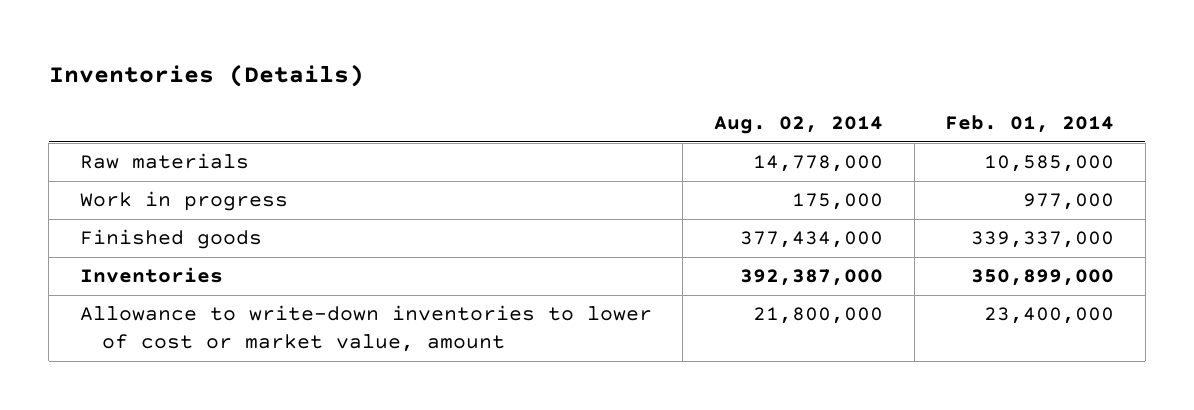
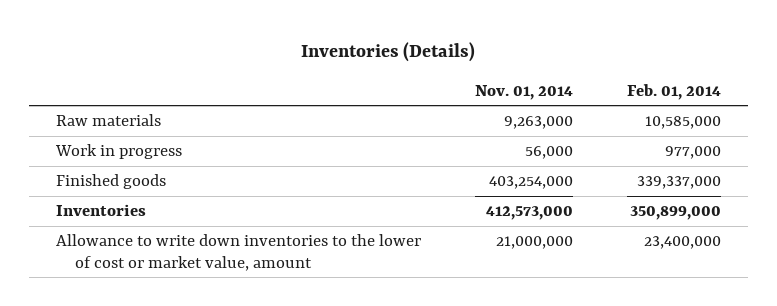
[714,116,884,135] Aug. 02, 2014 -> none
none -> [474,84,573,100] Nov. 01, 2014
[79,305,652,353] Allowance to write-down inventories to lower of cost or market value, amount -> [55,234,421,271] Allowance to write down inventories to the lower of cost or market value, amount

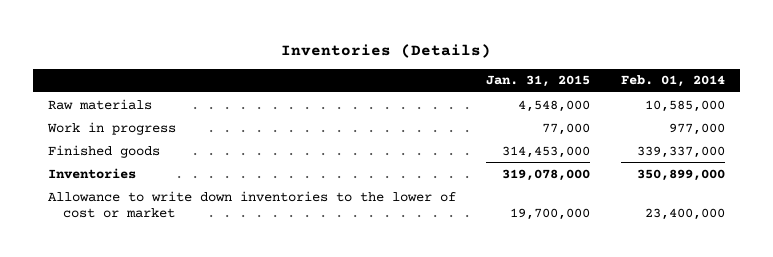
[474,84,573,100] Nov. 01, 2014 -> none
none -> [486,75,591,88] Jan. 31, 2015
[55,234,421,271] Allowance to write down inventories to the lower of cost or market value, amount -> [48,190,457,218] Allowance to write down inventories to the lower of cost or market

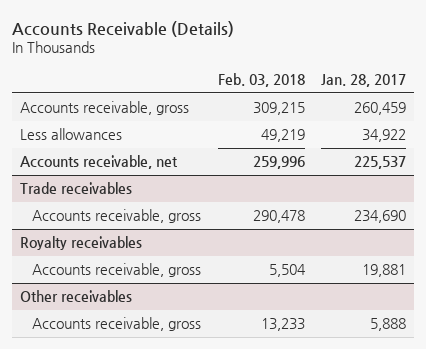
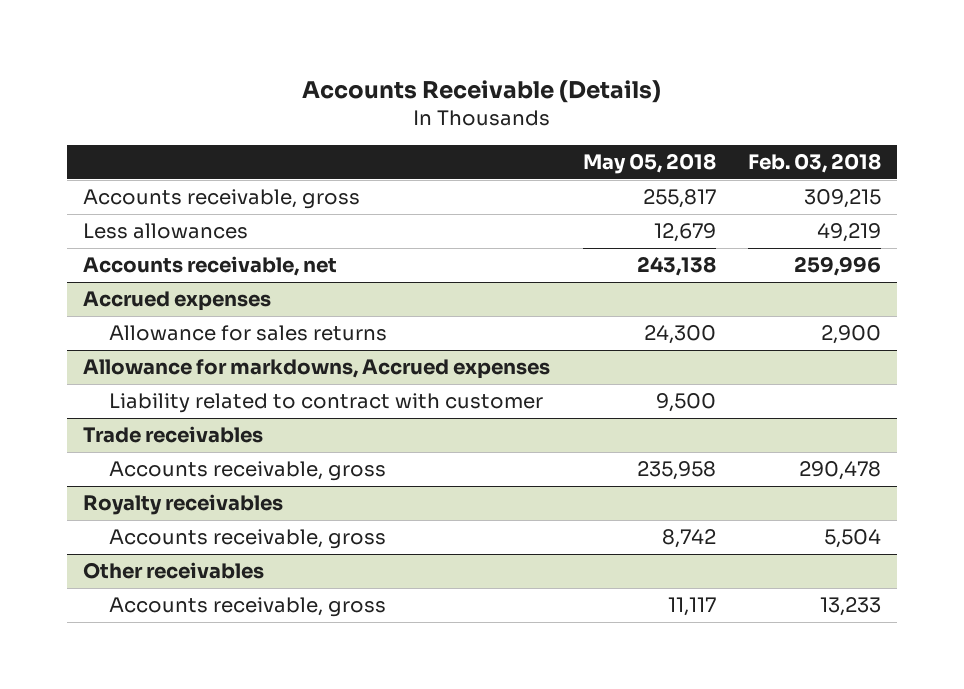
[321,74,407,88] Jan. 28, 2017 -> none
none -> [582,153,716,175] May 05, 2018
none -> [82,291,271,312] Accrued expenses
none -> [109,325,388,342] Allowance for sales returns
none -> [82,359,550,380] Allowance for markdowns, Accrued expenses
none -> [109,393,544,414] Liability related to contract with customer

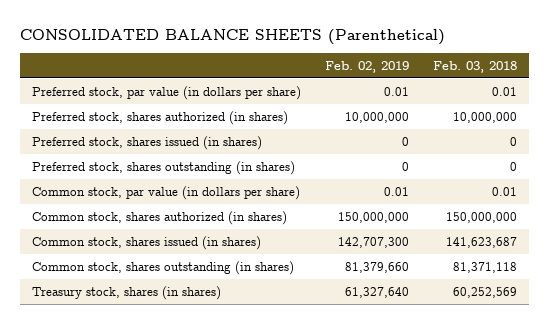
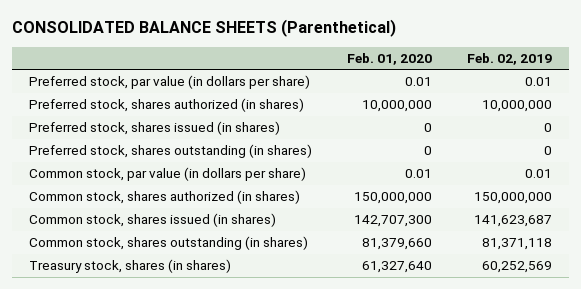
[432,61,517,74] Feb. 03, 2018 -> none
none -> [347,52,433,65] Feb. 01, 2020
[337,236,409,248] 142,707,300 -> [473,215,552,228] 141,623,687
[344,261,409,273] 81,379,660 -> [481,238,552,251] 81,371,118
[344,286,409,298] 61,327,640 -> [481,261,552,274] 60,252,569

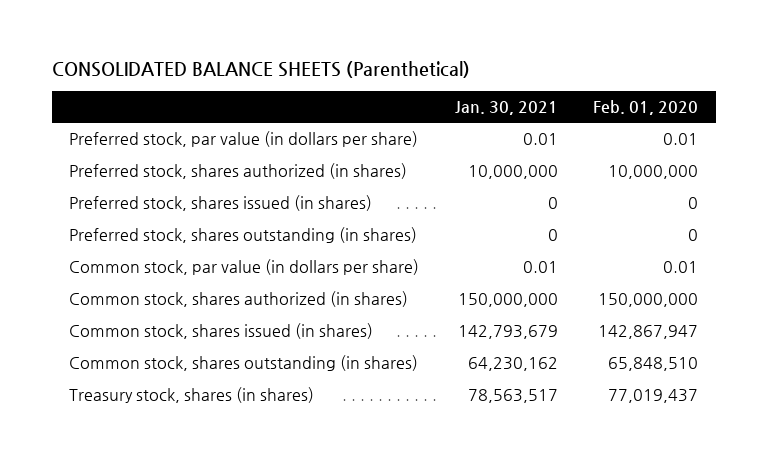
[466,52,552,65] Feb. 02, 2019 -> none
none -> [454,100,558,115] Jan. 30, 2021
[354,215,433,228] 142,707,300 -> [598,325,699,340] 142,867,947
[362,238,433,251] 81,379,660 -> [608,357,699,372] 65,848,510
[362,261,433,274] 61,327,640 -> [608,389,699,404] 77,019,437

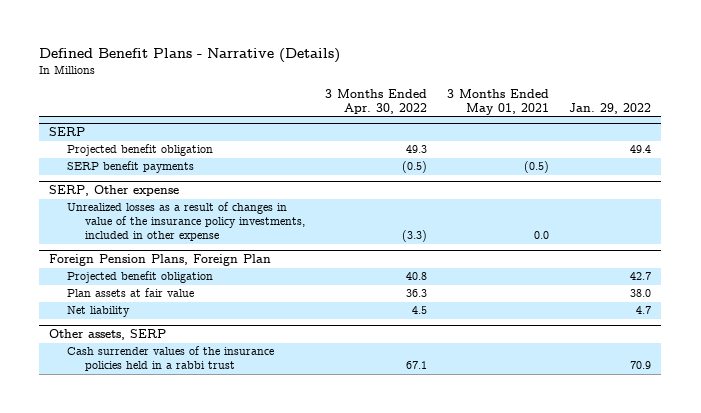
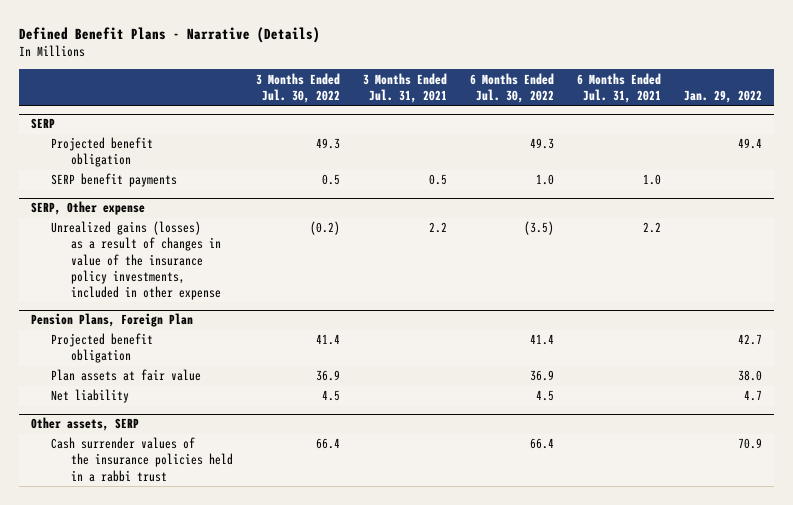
[324,89,427,114] 3 Months Ended Apr. 30, 2022 -> none
[447,89,550,115] 3 Months Ended May 01, 2021 -> none
none -> [255,72,340,103] 3 Months Ended Jul. 30, 2022
none -> [362,72,447,103] 3 Months Ended Jul. 31, 2021
none -> [469,72,554,103] 6 Months Ended Jul. 30, 2022
none -> [577,72,662,103] 6 Months Ended Jul. 31, 2021
[67,202,305,242] Unrealized losses as a result of changes in value of the insurance policy investments, included in other expense -> [50,221,221,301] Unrealized gains (losses) as a result of changes in value of the insurance policy investments, included in other expense
[49,254,272,267] Foreign Pension Plans, Foreign Plan -> [30,313,193,328] Pension Plans, Foreign Plan

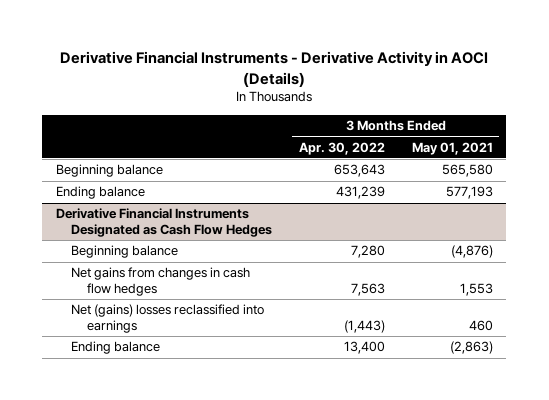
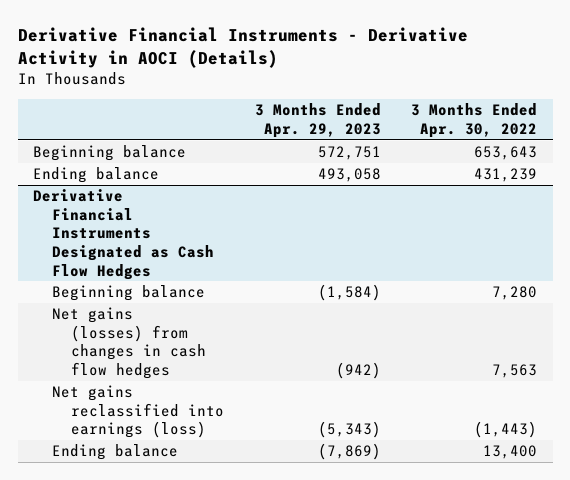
[411,141,493,155] May 01, 2021 -> none
none -> [254,103,381,139] 3 Months Ended Apr. 29, 2023
[71,267,251,297] Net gains from changes in cash flow hedges -> [51,307,206,379] Net gains (losses) from changes in cash flow hedges
[71,304,265,334] Net (gains) losses reclassified into earnings -> [51,385,224,439] Net gains reclassified into earnings (loss)

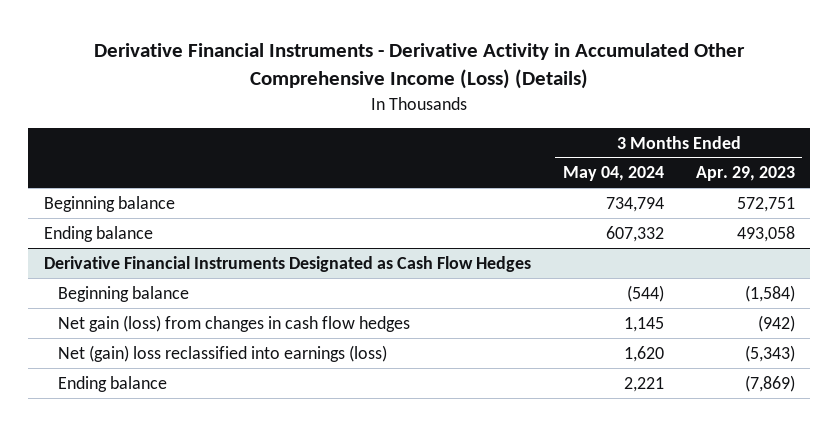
[17,26,468,69] Derivative Financial Instruments - Derivative Activity in AOCI (Details) -> [94,42,746,89] Derivative Financial Instruments - Derivative Activity in Accumulated Other Comprehensive Income (Loss) (Details)
[411,103,538,139] 3 Months Ended Apr. 30, 2022 -> none
none -> [562,166,664,182] May 04, 2024
[51,307,206,379] Net gains (losses) from changes in cash flow hedges -> [57,314,410,332] Net gain (loss) from changes in cash flow hedges
[51,385,224,439] Net gains reclassified into earnings (loss) -> [57,344,387,362] Net (gain) loss reclassified into earnings (loss)

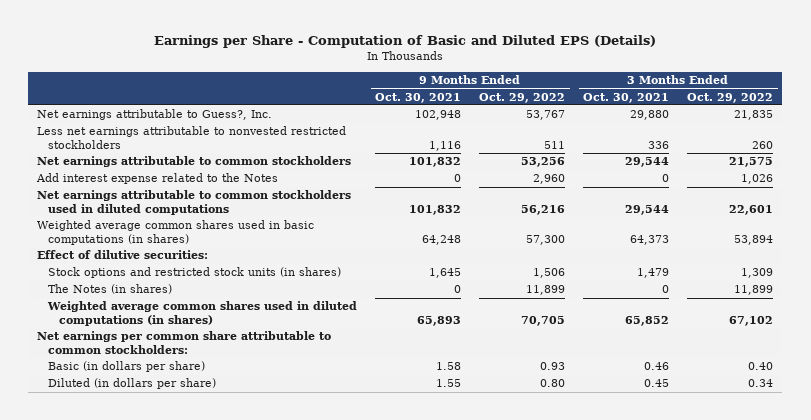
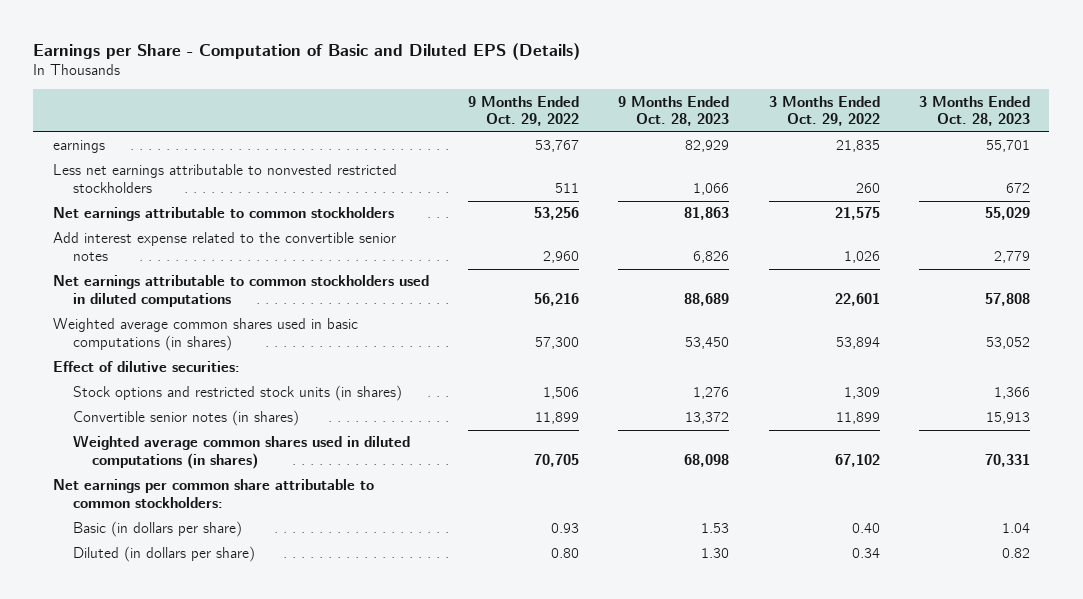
[375,92,462,103] Oct. 30, 2021 -> none
[583,92,670,103] Oct. 30, 2021 -> none
none -> [618,95,730,127] 9 Months Ended Oct. 28, 2023
none -> [918,95,1030,127] 3 Months Ended Oct. 28, 2023
[37,109,273,121] Net earnings attributable to Guess?, Inc. -> [52,140,105,154] earnings
[36,173,279,185] Add interest expense related to the Notes -> [52,232,396,262] Add interest expense related to the convertible senior notes
[48,284,173,295] The Notes (in shares) -> [72,410,299,427] Convertible senior notes (in shares)

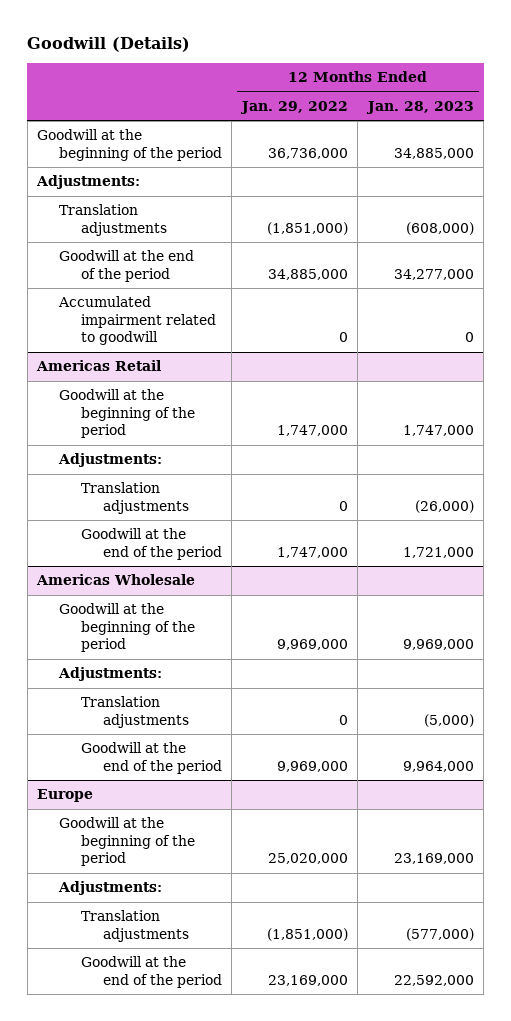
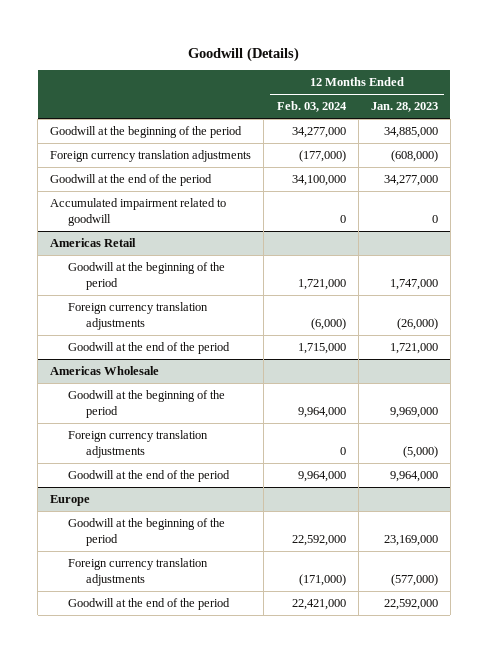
[239,100,348,114] Jan. 29, 2022 -> none
none -> [276,101,347,113] Feb. 03, 2024
[36,175,141,190] Adjustments: -> none
[59,204,167,236] Translation adjustments -> [50,150,252,163] Foreign currency translation adjustments
[58,453,163,468] Adjustments: -> none
[80,482,189,514] Translation adjustments -> [68,302,209,330] Foreign currency translation adjustments
[58,667,163,682] Adjustments: -> none
[80,696,189,728] Translation adjustments -> [68,430,209,458] Foreign currency translation adjustments
[58,881,163,896] Adjustments: -> none
[80,910,189,942] Translation adjustments -> [68,558,209,586] Foreign currency translation adjustments

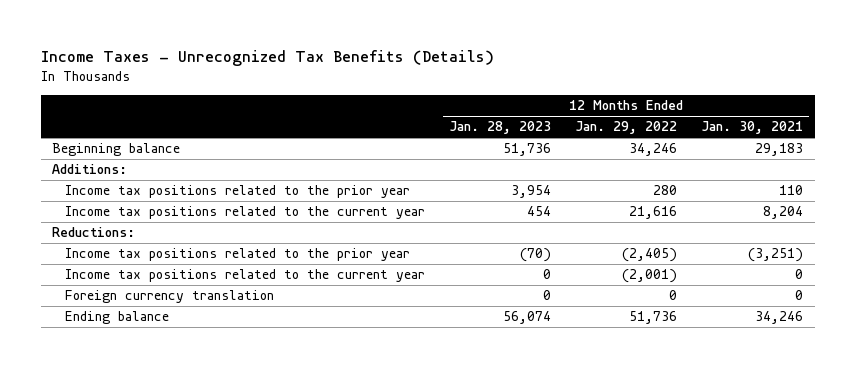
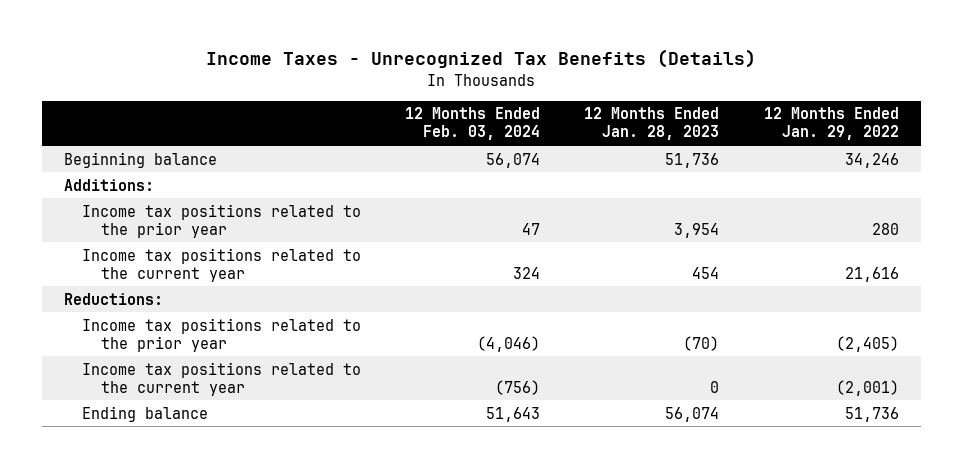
[700,121,803,135] Jan. 30, 2021 -> none
none -> [405,107,541,141] 12 Months Ended Feb. 03, 2024
[65,290,275,304] Foreign currency translation -> none

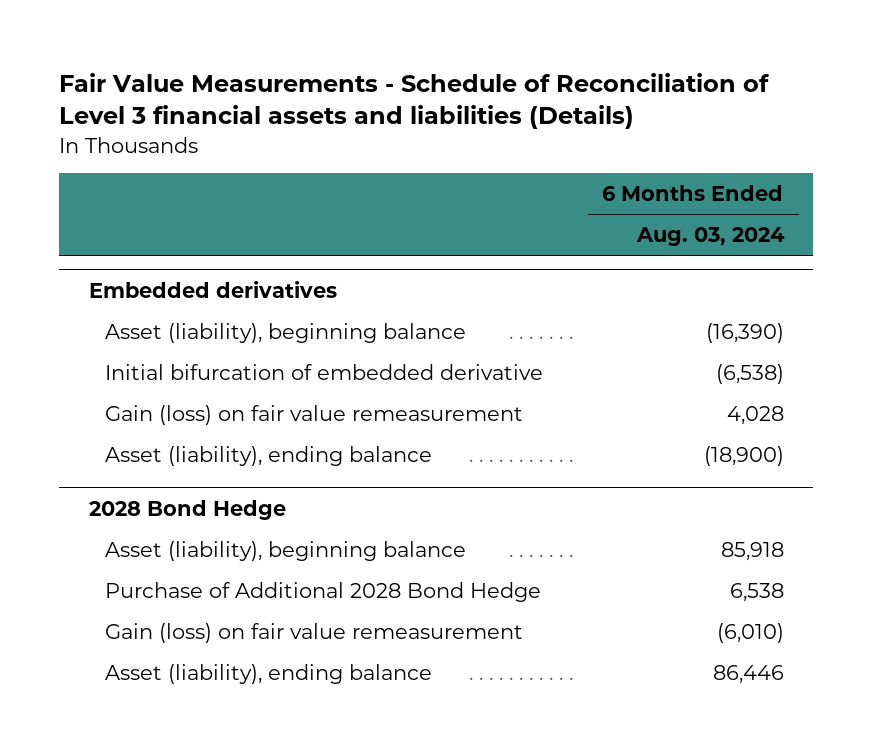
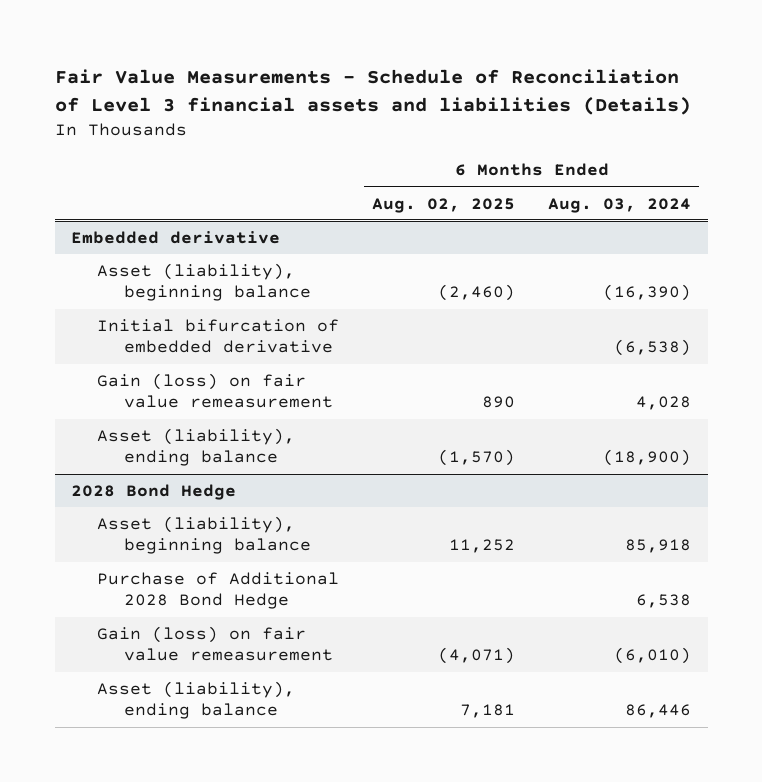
none -> [372,197,516,213] Aug. 02, 2025
[89,280,338,298] Embedded derivatives -> [71,231,281,245] Embedded derivative

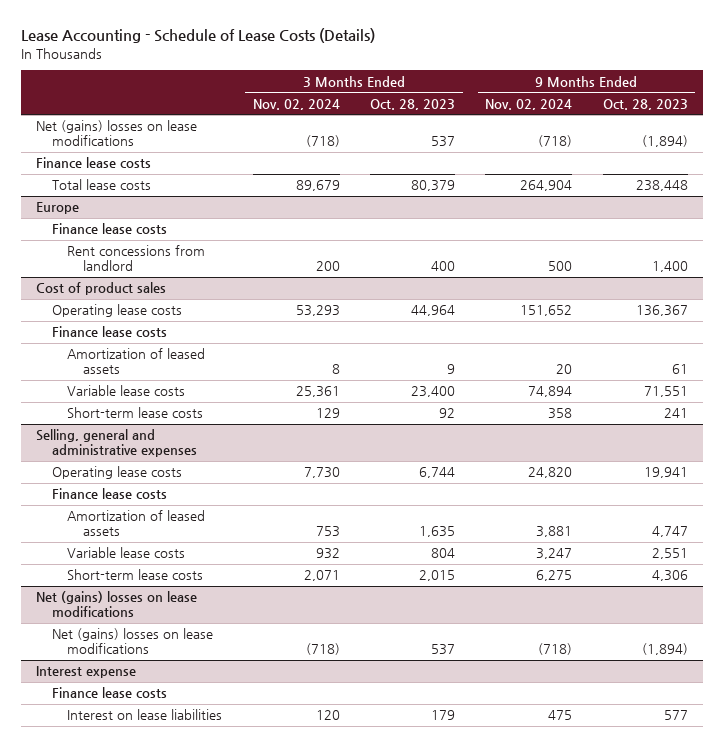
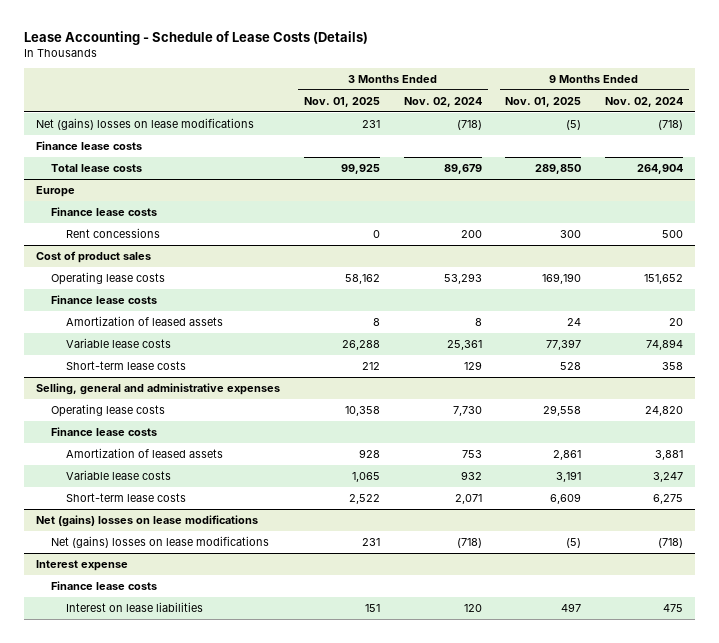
[370,98,456,110] Oct. 28, 2023 -> none
[602,98,688,110] Oct. 28, 2023 -> none
none -> [304,97,381,108] Nov. 01, 2025
none -> [505,97,582,108] Nov. 01, 2025
[67,245,206,272] Rent concessions from landlord -> [66,228,161,239] Rent concessions

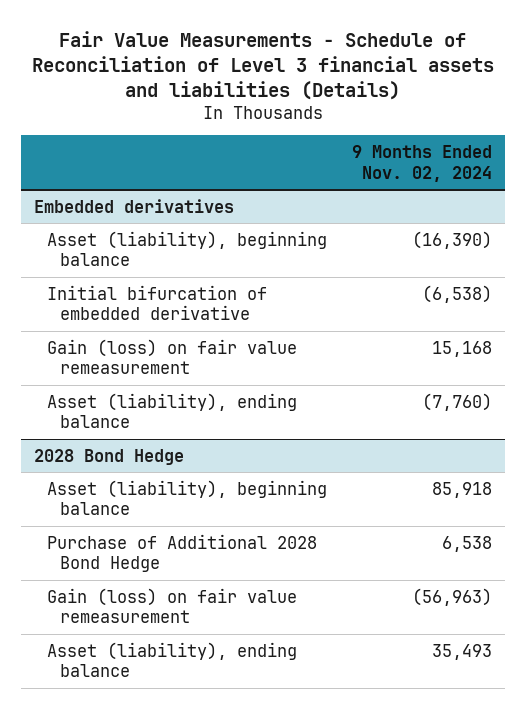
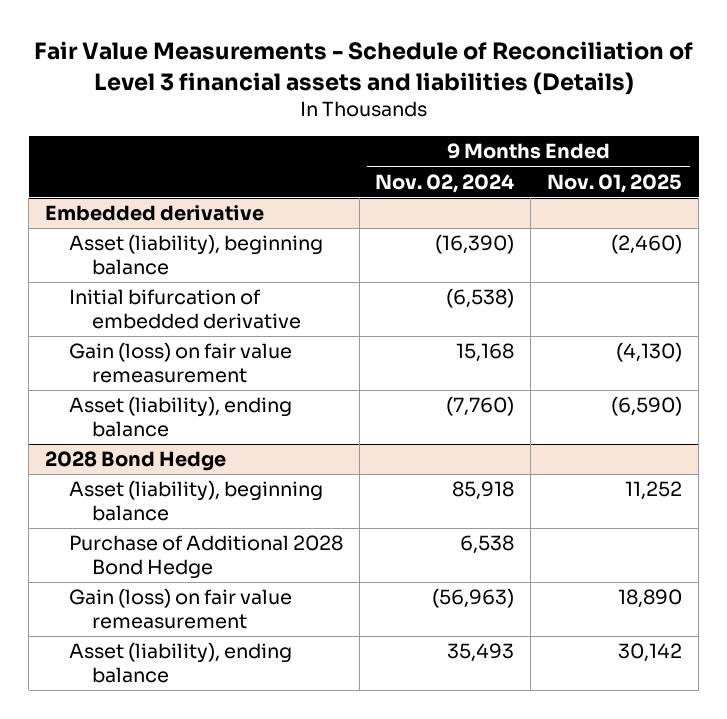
none -> [547,173,683,193] Nov. 01, 2025
[34,198,235,213] Embedded derivatives -> [44,205,264,222] Embedded derivative

